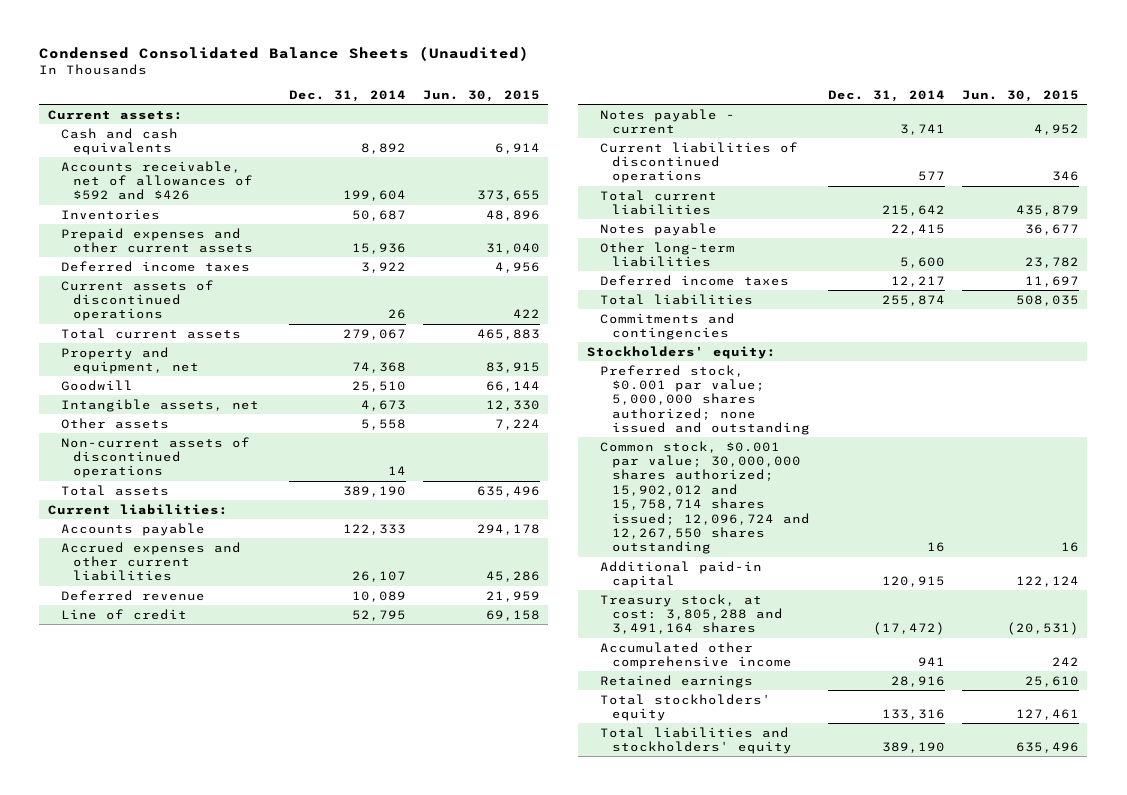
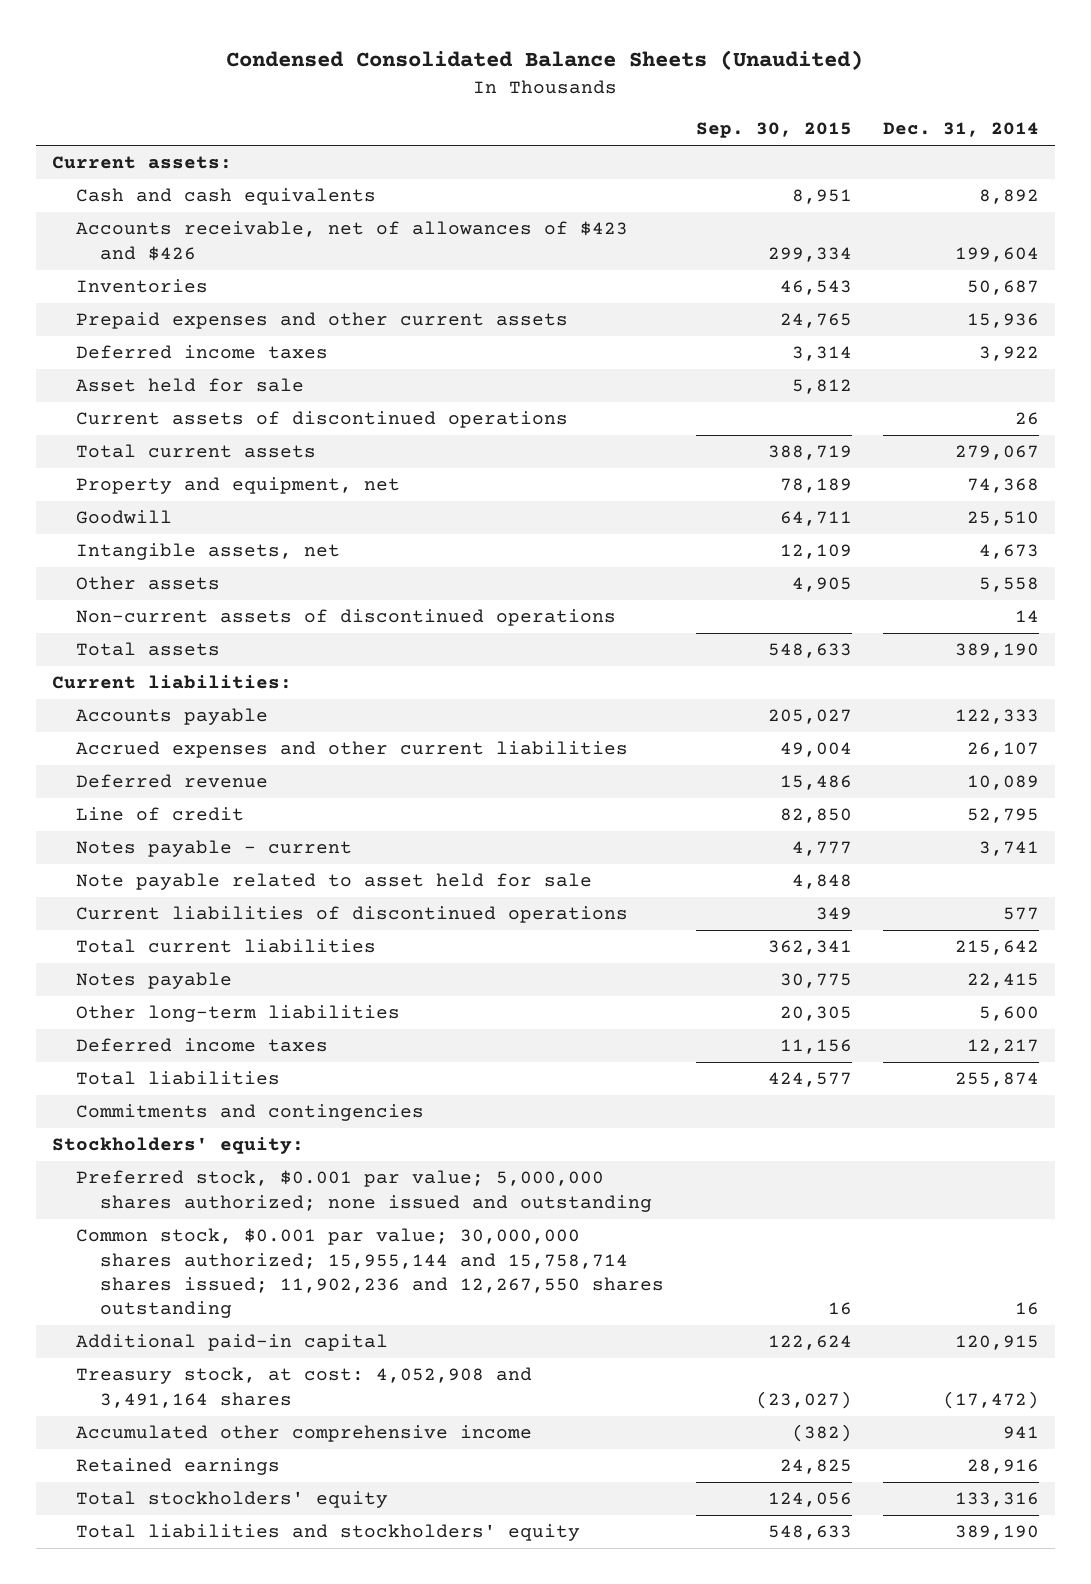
[422,90,540,103] Jun. 30, 2015 -> none
none -> [695,122,852,139] Sep. 30, 2015
[60,160,254,201] Accounts receivable, net of allowances of $592 and $426 -> [76,221,629,261] Accounts receivable, net of allowances of $423 and $426
none -> [76,378,305,393] Asset held for sale
none -> [76,873,593,891] Note payable related to asset held for sale
[599,440,811,555] Common stock, $0.001 par value; 30,000,000 shares authorized; 15,902,012 and 15,758,714 shares issued; 12,096,724 and 12,267,550 shares outstanding -> [76,1228,665,1319] Common stock, $0.001 par value; 30,000,000 shares authorized; 15,955,144 and 15,758,714 shares issued; 11,902,236 and 12,267,550 shares outstanding
[599,593,784,635] Treasury stock, at cost: 3,805,288 and 3,491,164 shares -> [76,1367,533,1408] Treasury stock, at cost: 4,052,908 and 3,491,164 shares

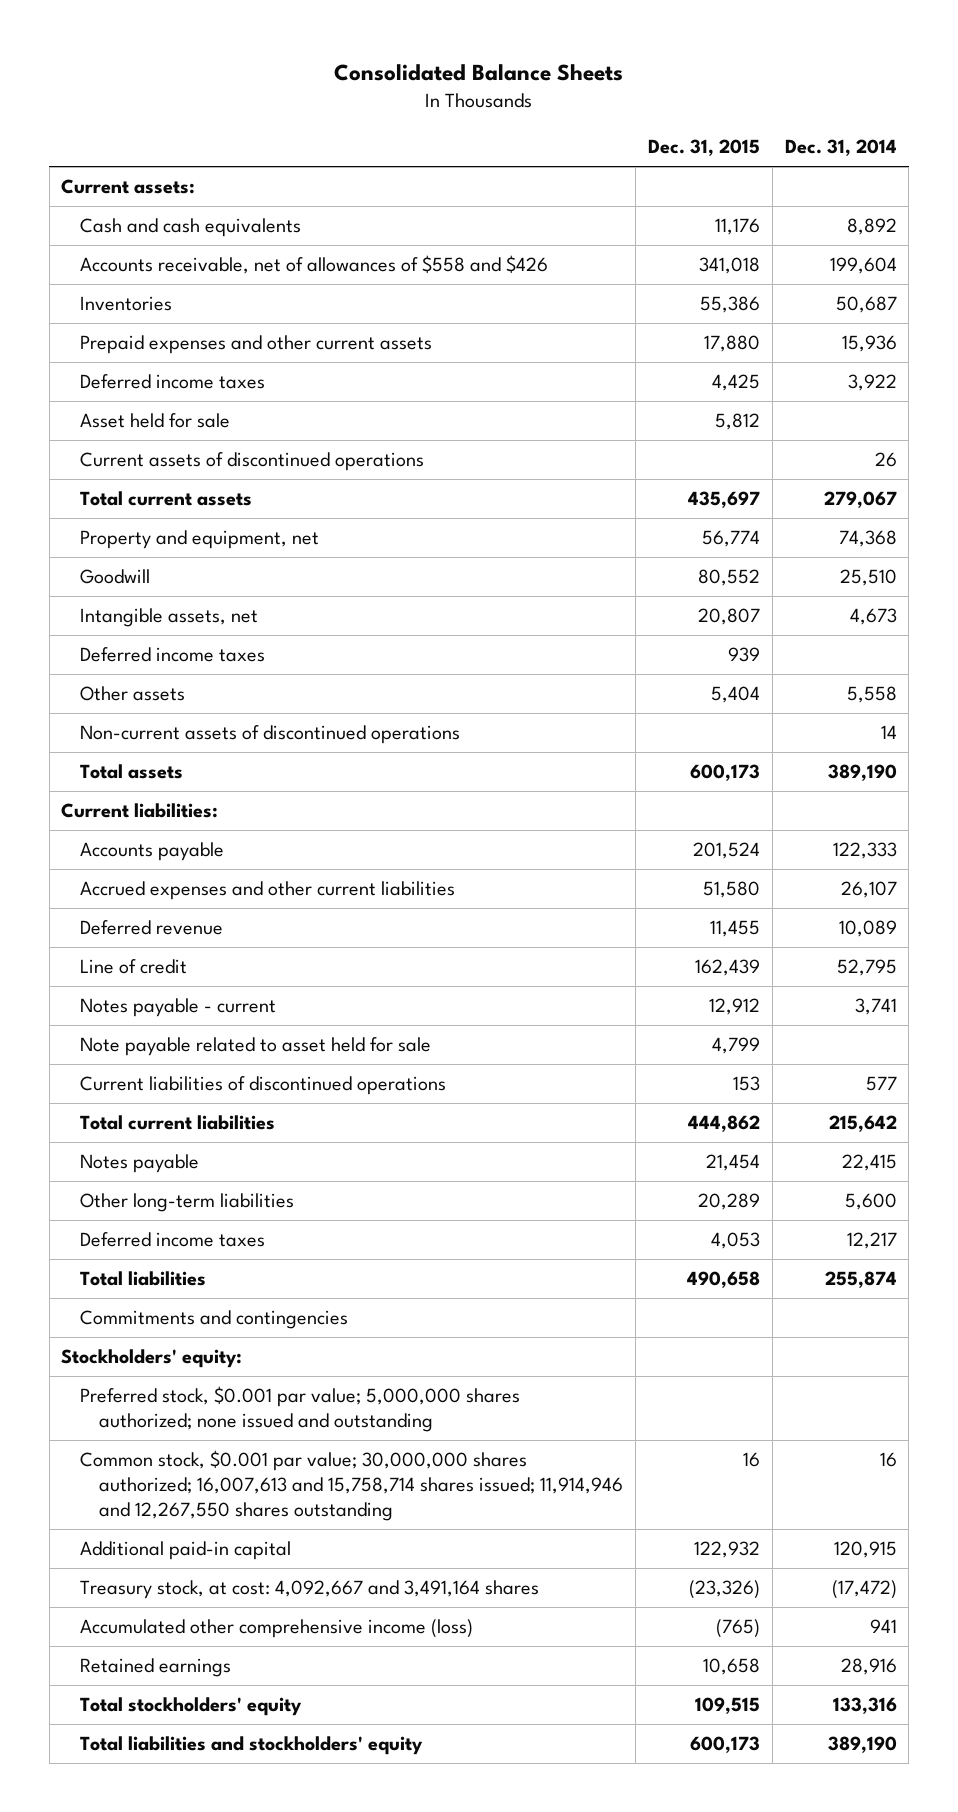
[226,50,864,71] Condensed Consolidated Balance Sheets (Unaudited) -> [333,64,623,82] Consolidated Balance Sheets
[695,122,852,139] Sep. 30, 2015 -> none
none -> [647,139,760,157] Dec. 31, 2015
[76,221,629,261] Accounts receivable, net of allowances of $423 and $426 -> [80,255,549,275] Accounts receivable, net of allowances of $558 and $426
none -> [80,647,266,663] Deferred income taxes
[76,1228,665,1319] Common stock, $0.001 par value; 30,000,000 shares authorized; 15,955,144 and 15,758,714 shares issued; 11,902,236 and 12,267,550 shares outstanding -> [80,1450,624,1522] Common stock, $0.001 par value; 30,000,000 shares authorized; 16,007,613 and 15,758,714 shares issued; 11,914,946 and 12,267,550 shares outstanding
[76,1367,533,1408] Treasury stock, at cost: 4,052,908 and 3,491,164 shares -> [80,1580,540,1600] Treasury stock, at cost: 4,092,667 and 3,491,164 shares
[76,1425,533,1443] Accumulated other comprehensive income -> [80,1619,474,1639] Accumulated other comprehensive income (loss)

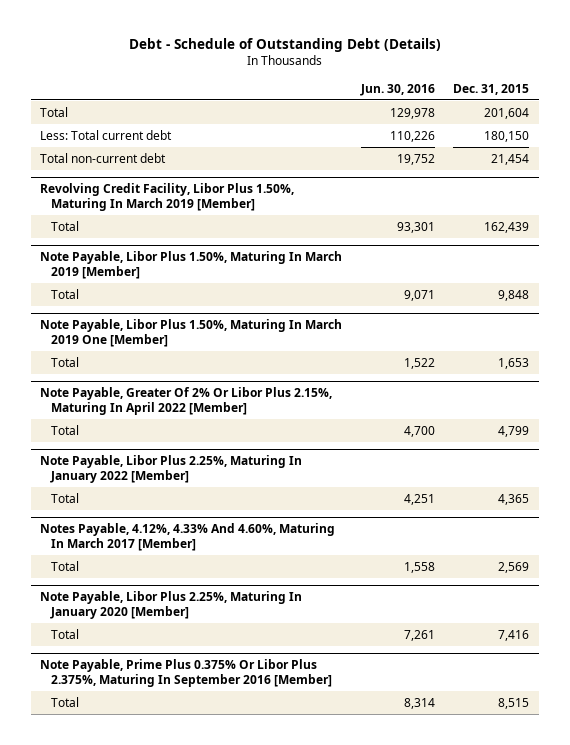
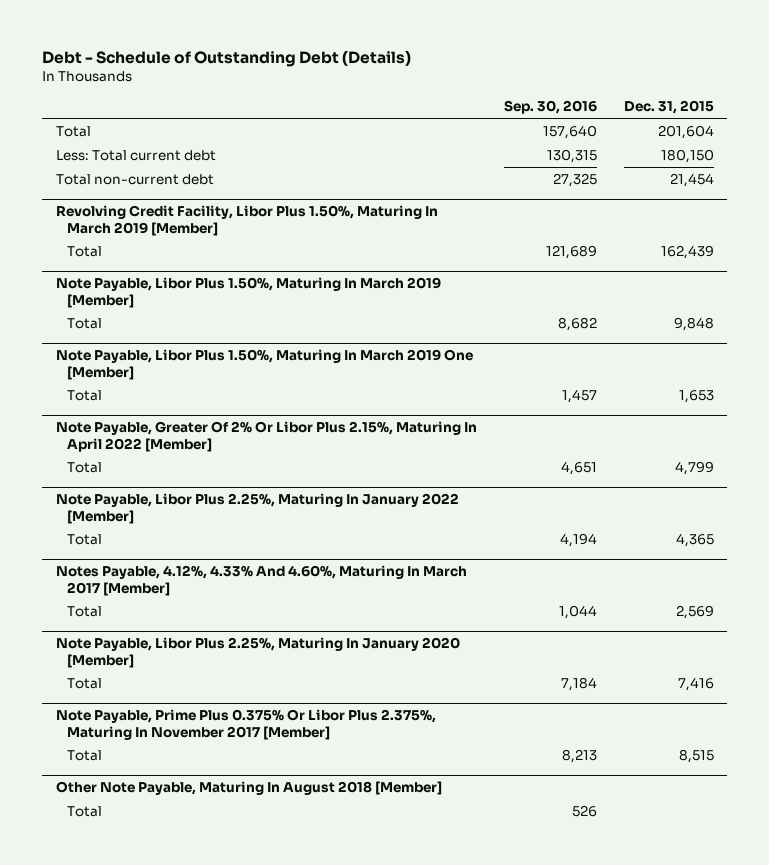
[359,83,435,96] Jun. 30, 2016 -> none
none -> [503,100,597,115] Sep. 30, 2016
[40,659,333,687] Note Payable, Prime Plus 0.375% Or Libor Plus 2.375%, Maturing In September 2016 [Member] -> [55,708,436,740] Note Payable, Prime Plus 0.375% Or Libor Plus 2.375%, Maturing In November 2017 [Member]
none -> [55,780,442,795] Other Note Payable, Maturing In August 2018 [Member]
none -> [67,805,103,817] Total

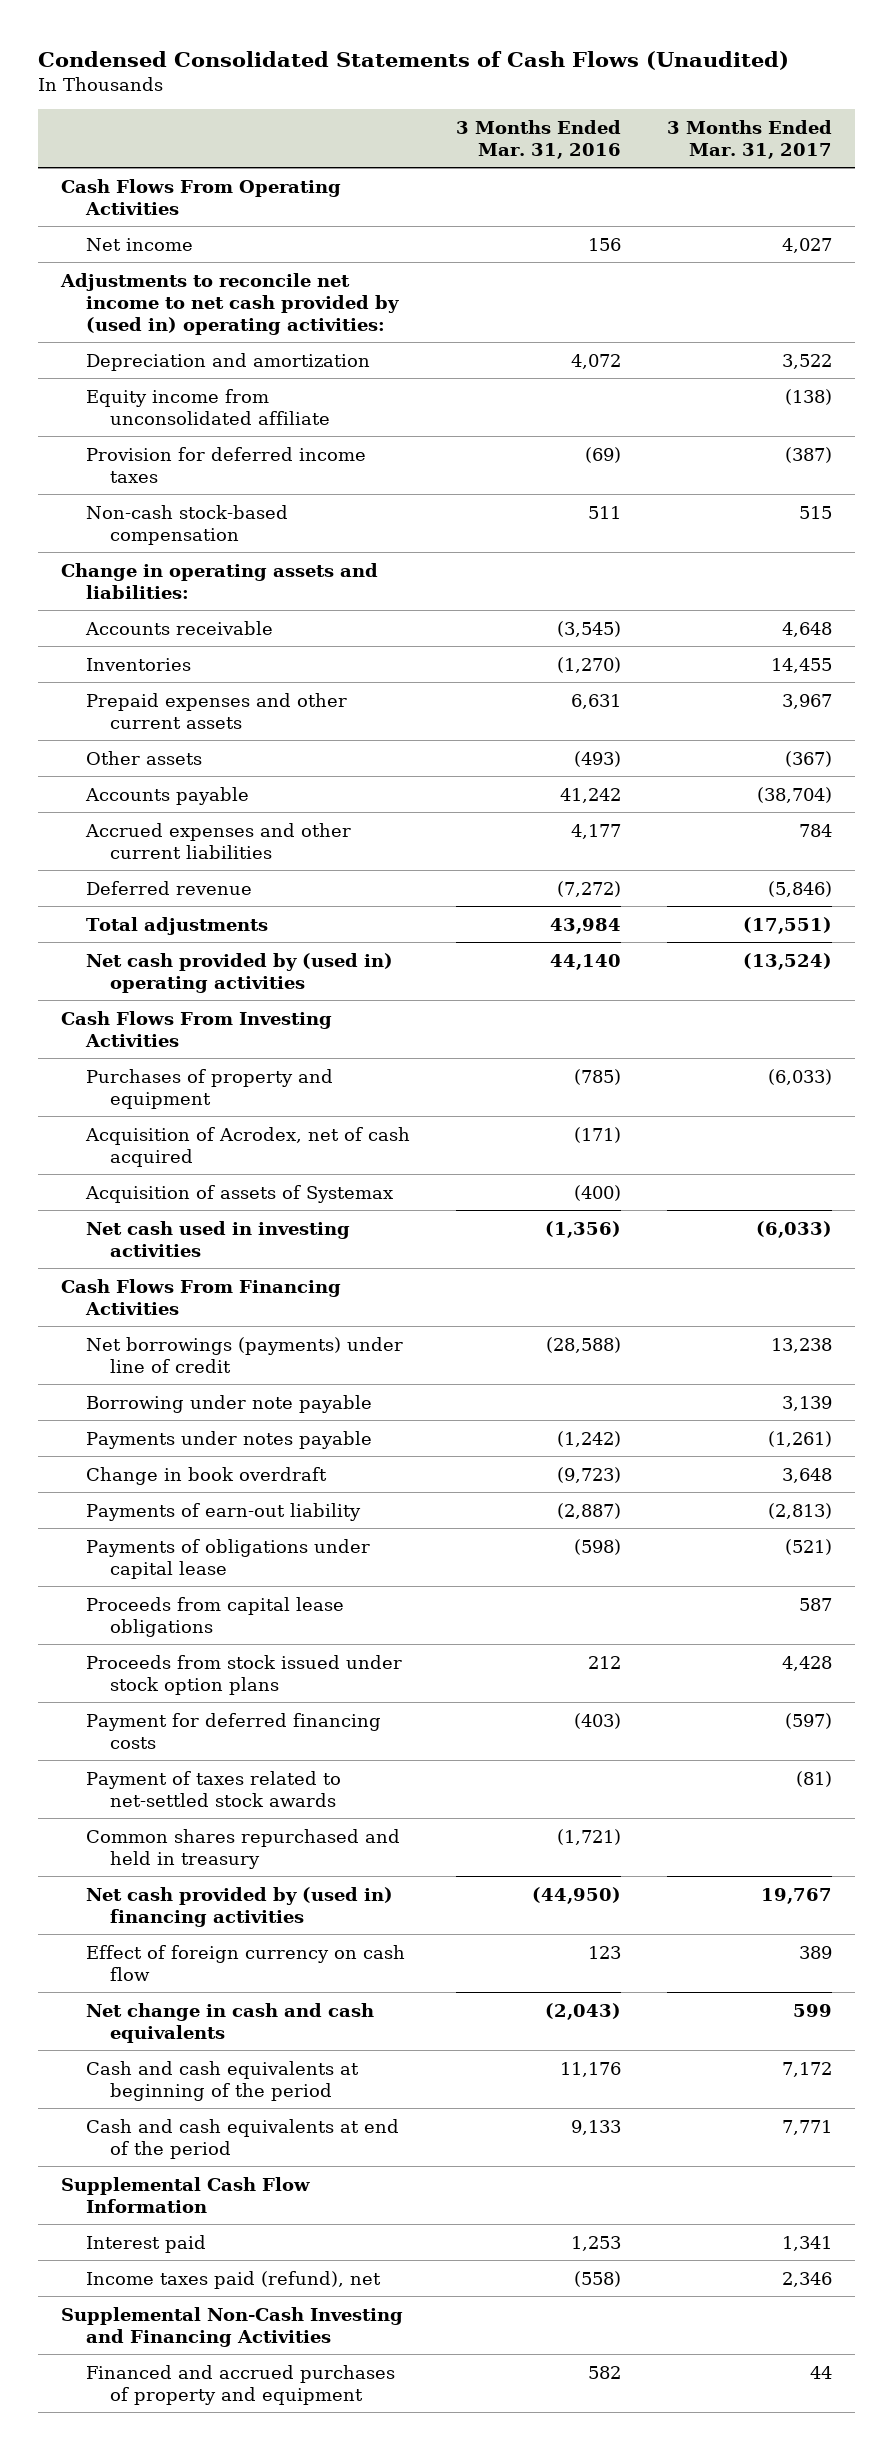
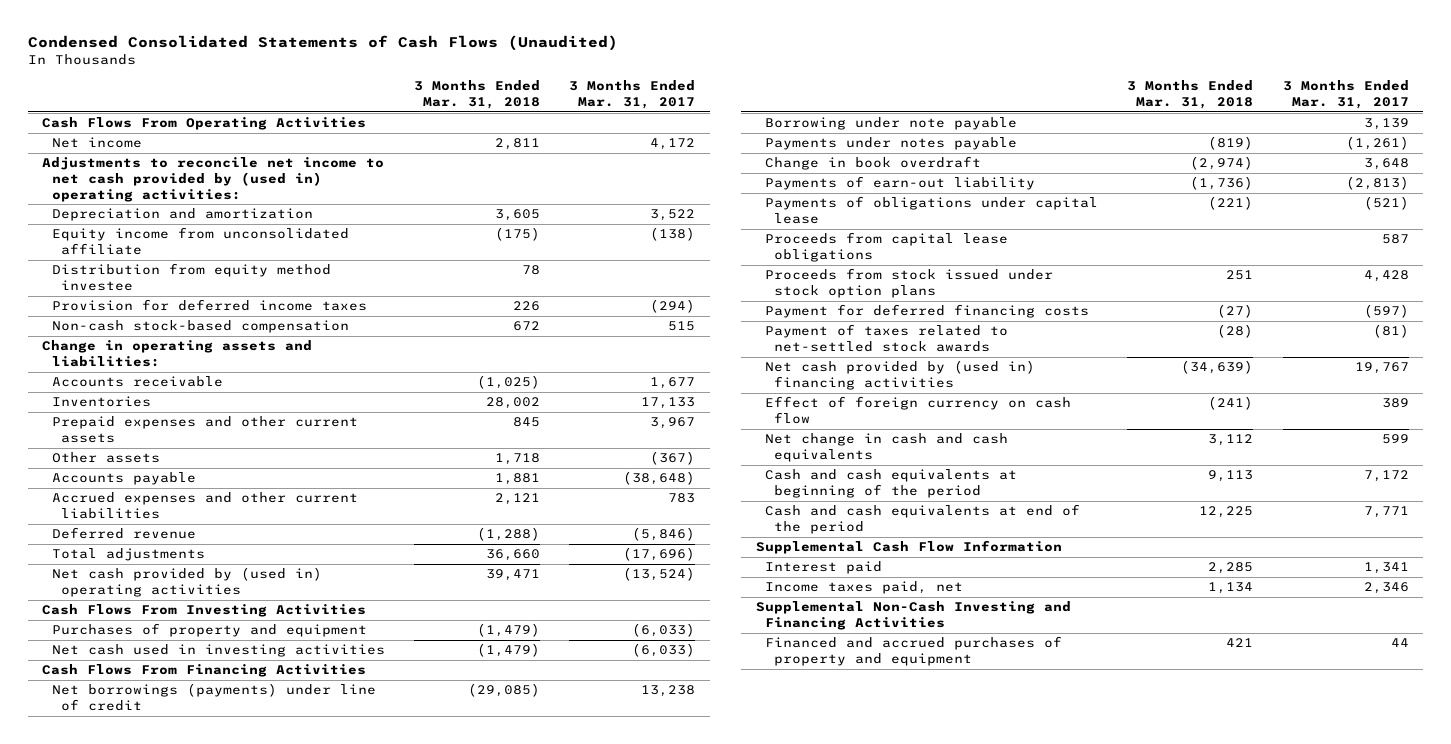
[455,119,621,159] 3 Months Ended Mar. 31, 2016 -> none
none -> [414,80,541,109] 3 Months Ended Mar. 31, 2018
[781,237,832,253] 4,027 -> [650,138,696,151] 4,172
none -> [51,263,331,291] Distribution from equity method investee
[784,446,832,463] (387) -> [650,299,696,314] (294)
[781,621,832,637] 4,648 -> [650,377,696,390] 1,677
[770,657,832,673] 14,455 -> [641,397,696,410] 17,133
[756,786,832,803] (38,704) -> [623,471,696,486] (38,648)
[798,823,832,837] 784 -> [668,493,696,504] 783
[742,916,832,934] (17,551) -> [623,547,696,562] (17,696)
[84,1126,410,1167] Acquisition of Acrodex, net of cash acquired -> none
[84,1184,393,1203] Acquisition of assets of Systemax -> none
[85,1828,400,1869] Common shares repurchased and held in treasury -> none
[85,2270,381,2289] Income taxes paid (refund), net -> [764,581,963,595] Income taxes paid, net

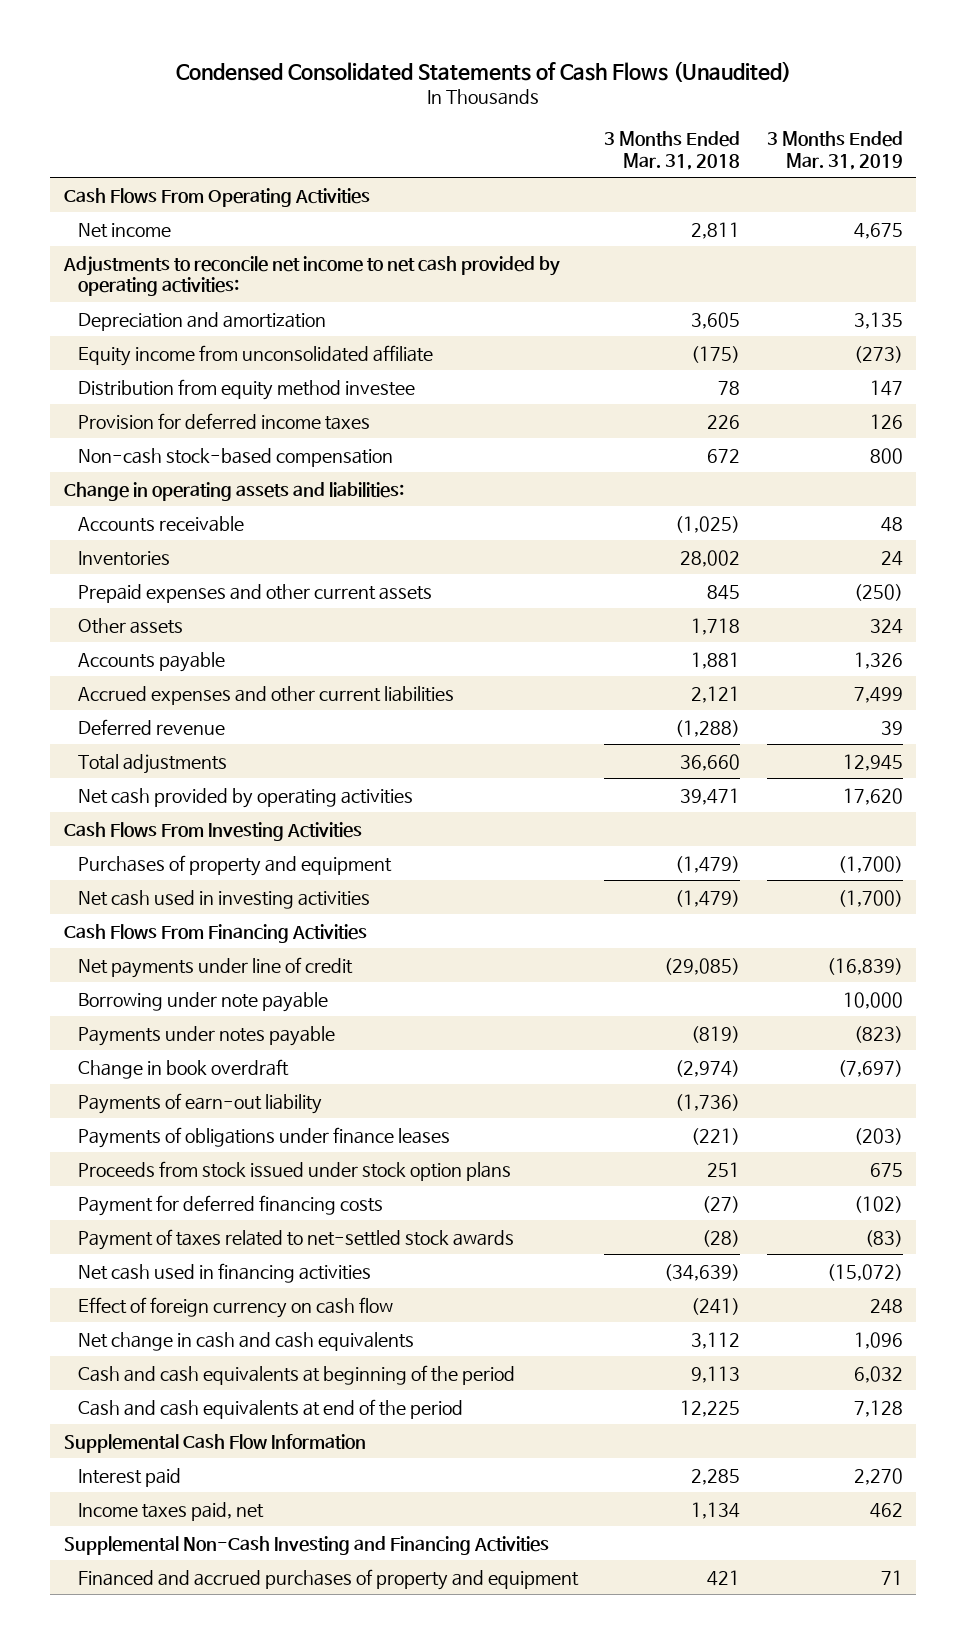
[569,80,696,109] 3 Months Ended Mar. 31, 2017 -> none
none -> [766,131,903,170] 3 Months Ended Mar. 31, 2019
[42,157,385,202] Adjustments to reconcile net income to net cash provided by (used in) operating activities: -> [62,255,560,297] Adjustments to reconcile net income to net cash provided by operating activities:
[51,567,322,597] Net cash provided by (used in) operating activities -> [77,787,413,808] Net cash provided by operating activities
[51,683,376,711] Net borrowings (payments) under line of credit -> [77,956,353,978] Net payments under line of credit
[764,232,1008,262] Proceeds from capital lease obligations -> none
[764,196,1098,224] Payments of obligations under capital lease -> [77,1126,450,1148] Payments of obligations under finance leases
[764,360,1035,390] Net cash provided by (used in) financing activities -> [77,1262,371,1283] Net cash used in financing activities

